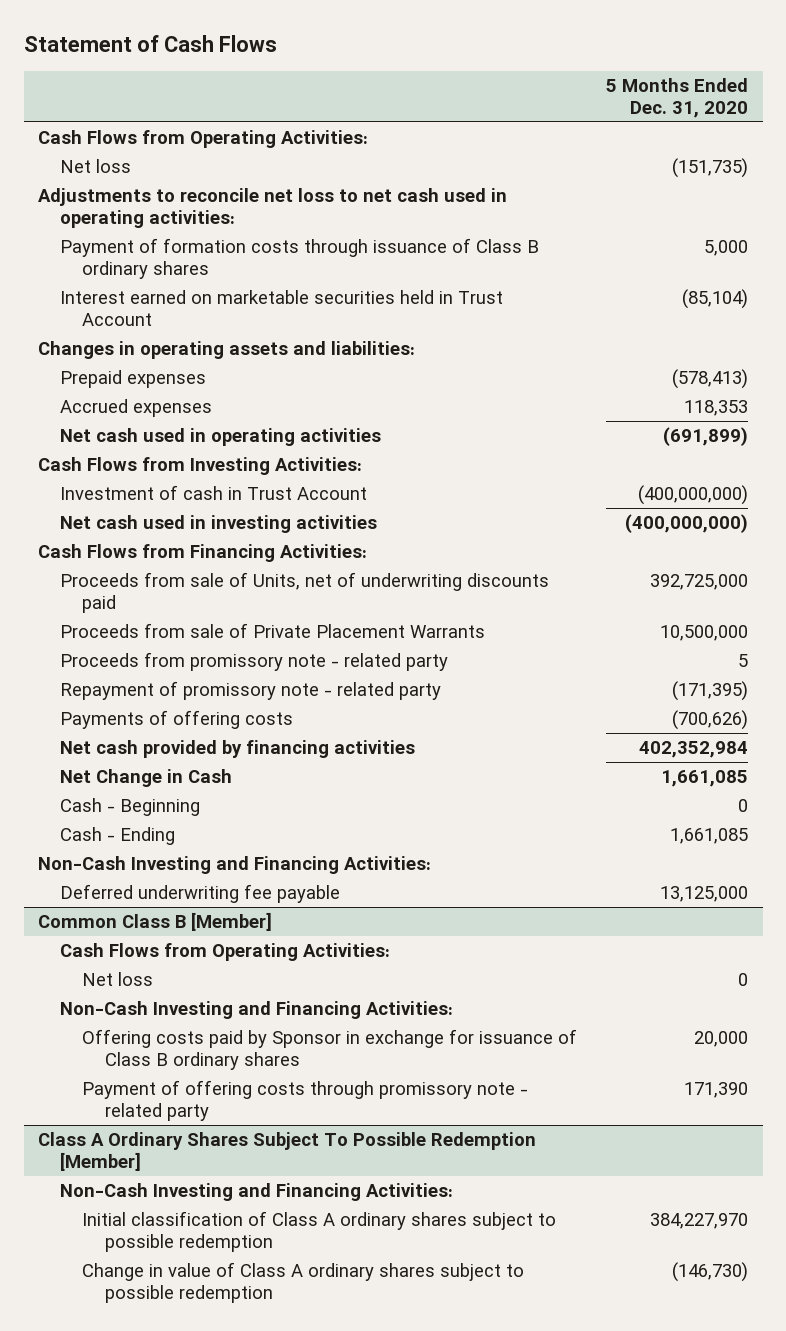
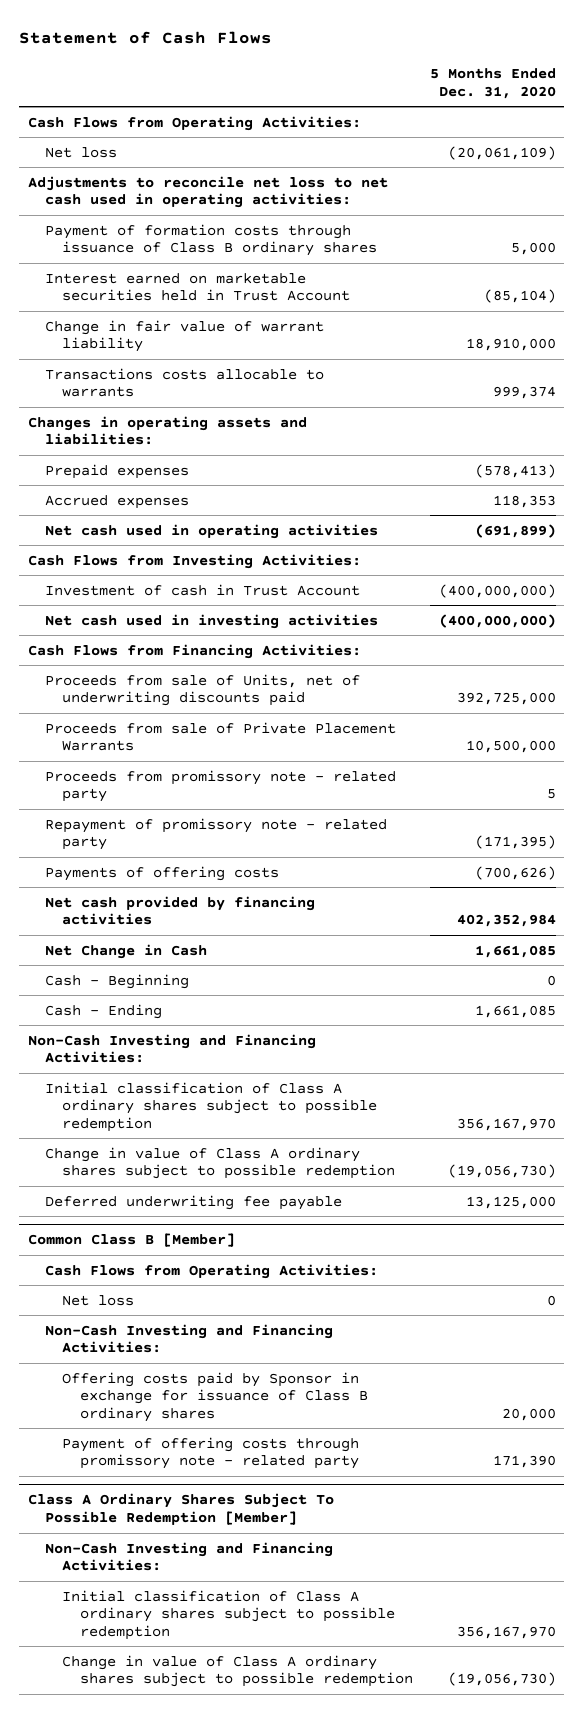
[672,158,749,179] (151,735) -> [447,145,556,160] (20,061,109)
none -> [45,319,325,353] Change in fair value of warrant liability
none -> [45,367,325,398] Transactions costs allocable to warrants
none -> [45,1081,378,1132] Initial classification of Class A ordinary shares subject to possible redemption
none -> [45,1146,396,1180] Change in value of Class A ordinary shares subject to possible redemption
[650,1213,749,1230] 384,227,970 -> [456,1625,556,1639] 356,167,970
[672,1262,749,1283] (146,730) -> [447,1672,556,1687] (19,056,730)

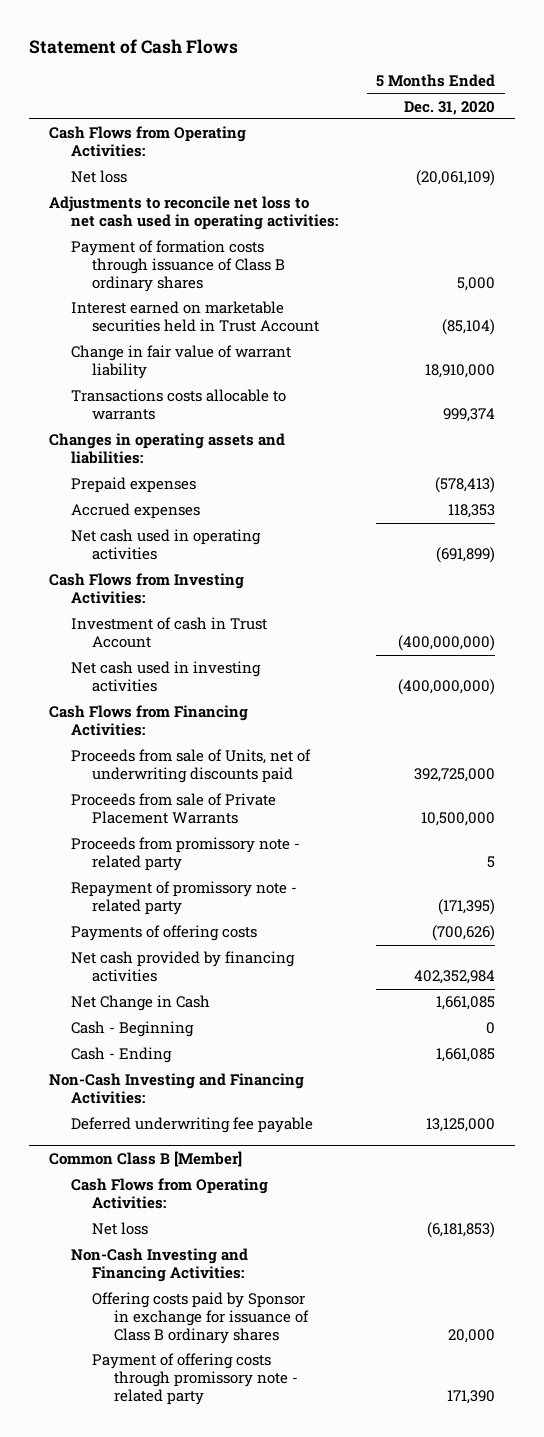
[45,1081,378,1132] Initial classification of Class A ordinary shares subject to possible redemption -> none
[45,1146,396,1180] Change in value of Class A ordinary shares subject to possible redemption -> none
[546,1294,556,1306] 0 -> [427,1222,496,1239] (6,181,853)
[28,1493,335,1526] Class A Ordinary Shares Subject To Possible Redemption [Member] -> none
[45,1541,334,1572] Non-Cash Investing and Financing Activities: -> none
[62,1589,395,1640] Initial classification of Class A ordinary shares subject to possible redemption -> none
[62,1654,413,1688] Change in value of Class A ordinary shares subject to possible redemption -> none

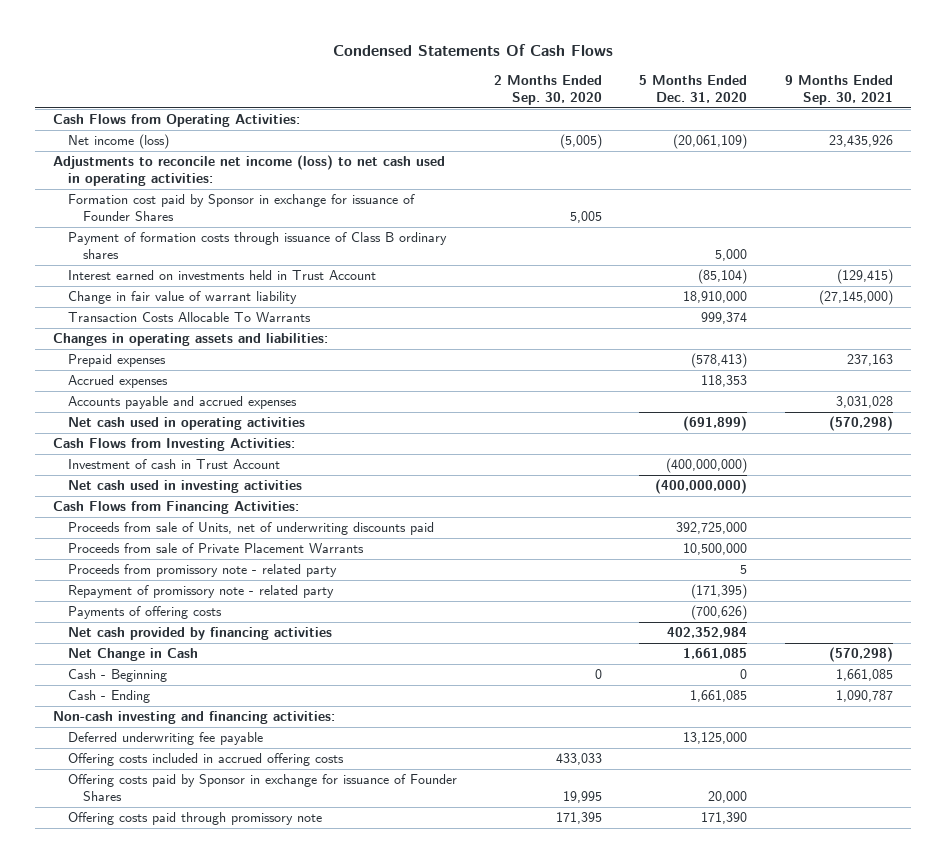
[29,38,239,54] Statement of Cash Flows -> [332,44,613,57] Condensed Statements Of Cash Flows
none -> [494,75,603,105] 2 Months Ended Sep. 30, 2020
none -> [784,75,893,105] 9 Months Ended Sep. 30, 2021
[70,170,127,184] Net loss -> [68,134,170,150] Net income (loss)
[48,196,338,231] Adjustments to reconcile net loss to net cash used in operating activities: -> [53,155,446,186] Adjustments to reconcile net income (loss) to net cash used in operating activities:
none -> [68,194,416,221] Formation cost paid by Sponsor in exchange for issuance of Founder Shares
[70,301,320,333] Interest earned on marketable securities held in Trust Account -> [68,270,377,281] Interest earned on investments held in Trust Account
[70,389,286,421] Transactions costs allocable to warrants -> [68,312,312,323] Transaction Costs Allocable To Warrants
none -> [68,396,298,410] Accounts payable and accrued expenses
[48,1073,304,1105] Non-Cash Investing and Financing Activities: -> [53,711,336,725] Non-cash investing and financing activities:
[48,1151,242,1168] Common Class B [Member] -> none
[70,1178,268,1210] Cash Flows from Operating Activities: -> none
[92,1222,149,1236] Net loss -> none
[70,1248,248,1283] Non-Cash Investing and Financing Activities: -> none
none -> [68,753,345,767] Offering costs included in accrued offering costs
[92,1292,310,1345] Offering costs paid by Sponsor in exchange for issuance of Class B ordinary shares -> [68,774,458,801] Offering costs paid by Sponsor in exchange for issuance of Founder Shares
[92,1353,299,1406] Payment of offering costs through promissory note - related party -> [68,812,323,826] Offering costs paid through promissory note

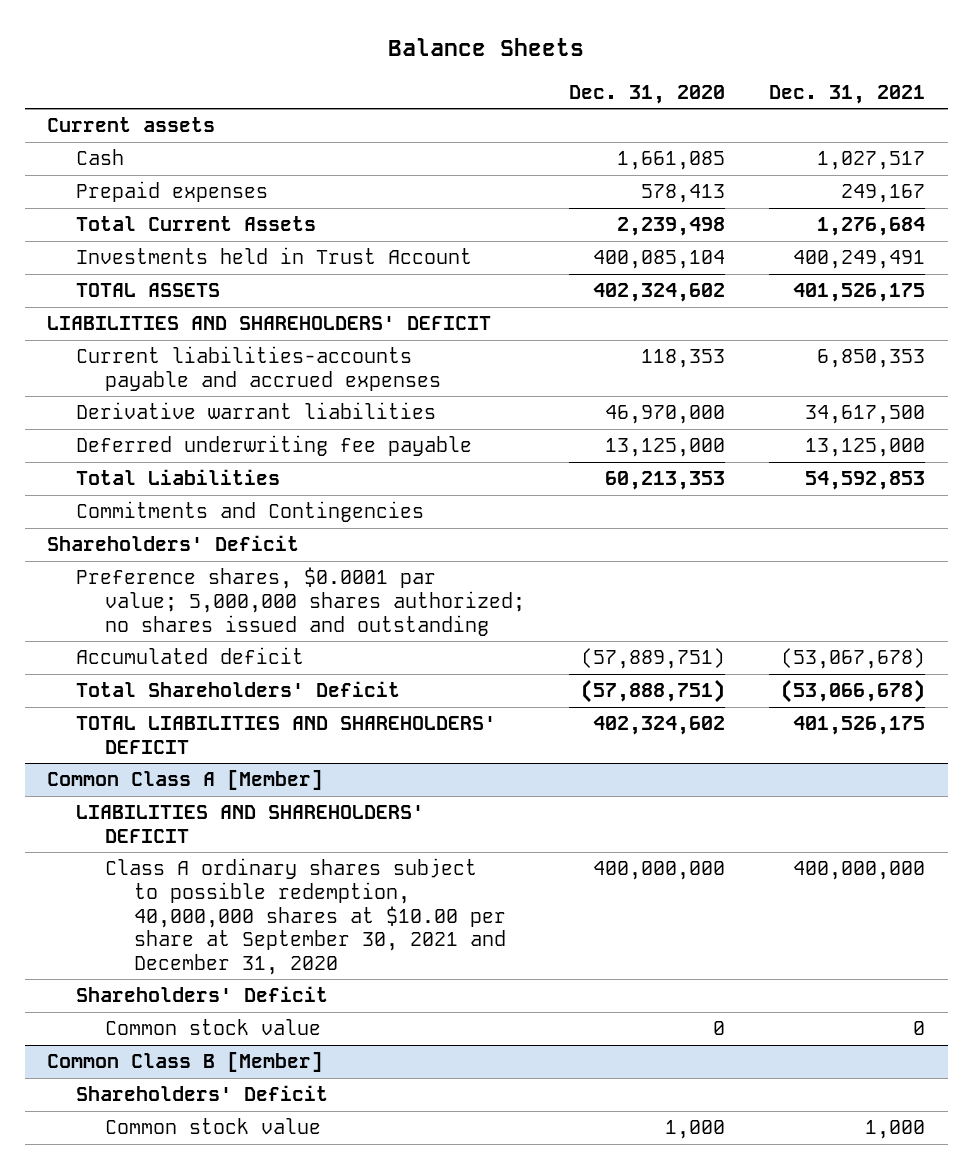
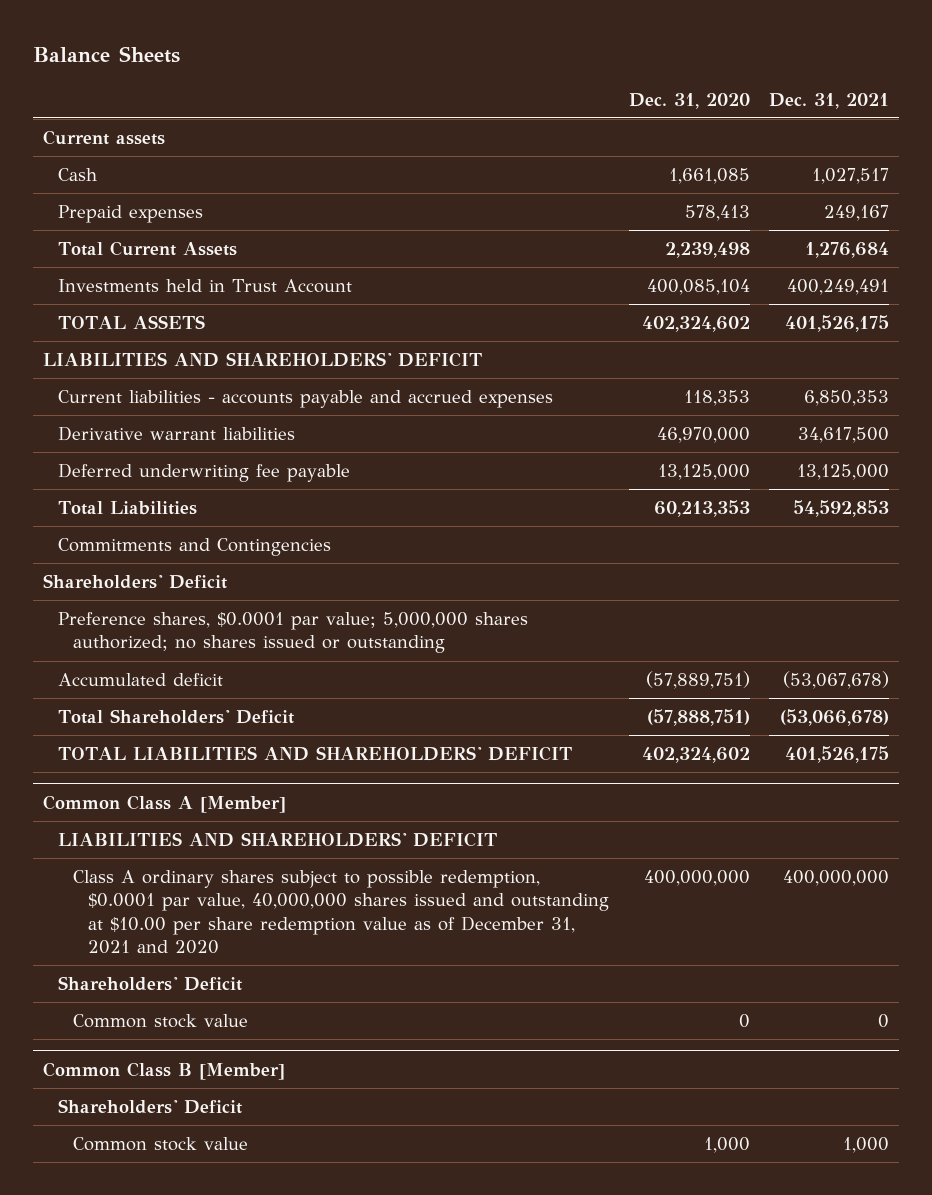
[75,346,441,391] Current liabilities-accounts payable and accrued expenses -> [57,390,553,409] Current liabilities - accounts payable and accrued expenses
[75,567,525,636] Preference shares, $0.0001 par value; 5,000,000 shares authorized; no shares issued and outstanding -> [57,612,528,654] Preference shares, $0.0001 par value; 5,000,000 shares authorized; no shares issued or outstanding
[104,858,506,975] Class A ordinary shares subject to possible redemption, 40,000,000 shares at $10.00 per share at September 30, 2021 and December 31, 2020 -> [73,870,610,955] Class A ordinary shares subject to possible redemption, $0.0001 par value, 40,000,000 shares issued and outstanding at $10.00 per share redemption value as of December 31, 2021 and 2020

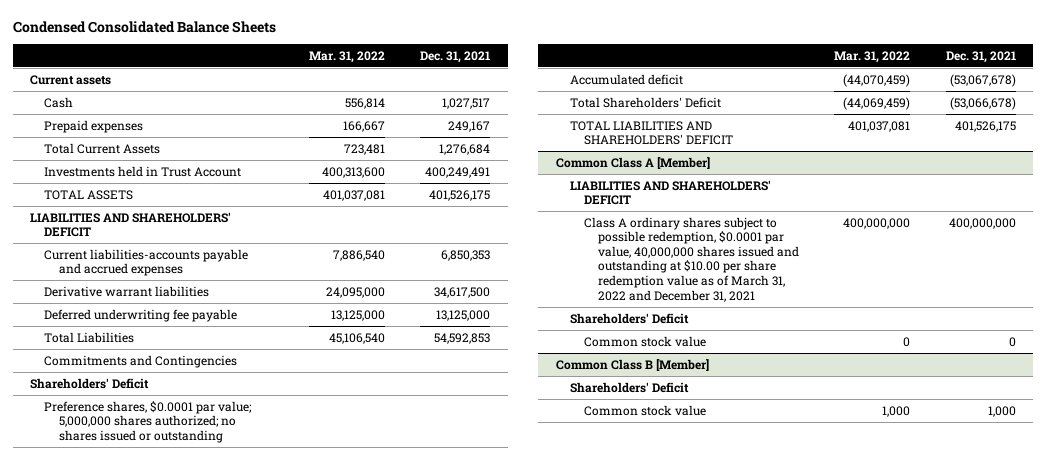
[33,46,181,64] Balance Sheets -> [12,20,276,33] Condensed Consolidated Balance Sheets
[628,92,750,109] Dec. 31, 2020 -> none
none -> [308,50,385,63] Mar. 31, 2022
[57,390,553,409] Current liabilities - accounts payable and accrued expenses -> [44,248,249,277] Current liabilities-accounts payable and accrued expenses
[73,870,610,955] Class A ordinary shares subject to possible redemption, $0.0001 par value, 40,000,000 shares issued and outstanding at $10.00 per share redemption value as of December 31, 2021 and 2020 -> [584,216,800,302] Class A ordinary shares subject to possible redemption, $0.0001 par value, 40,000,000 shares issued and outstanding at $10.00 per share redemption value as of March 31, 2022 and December 31, 2021

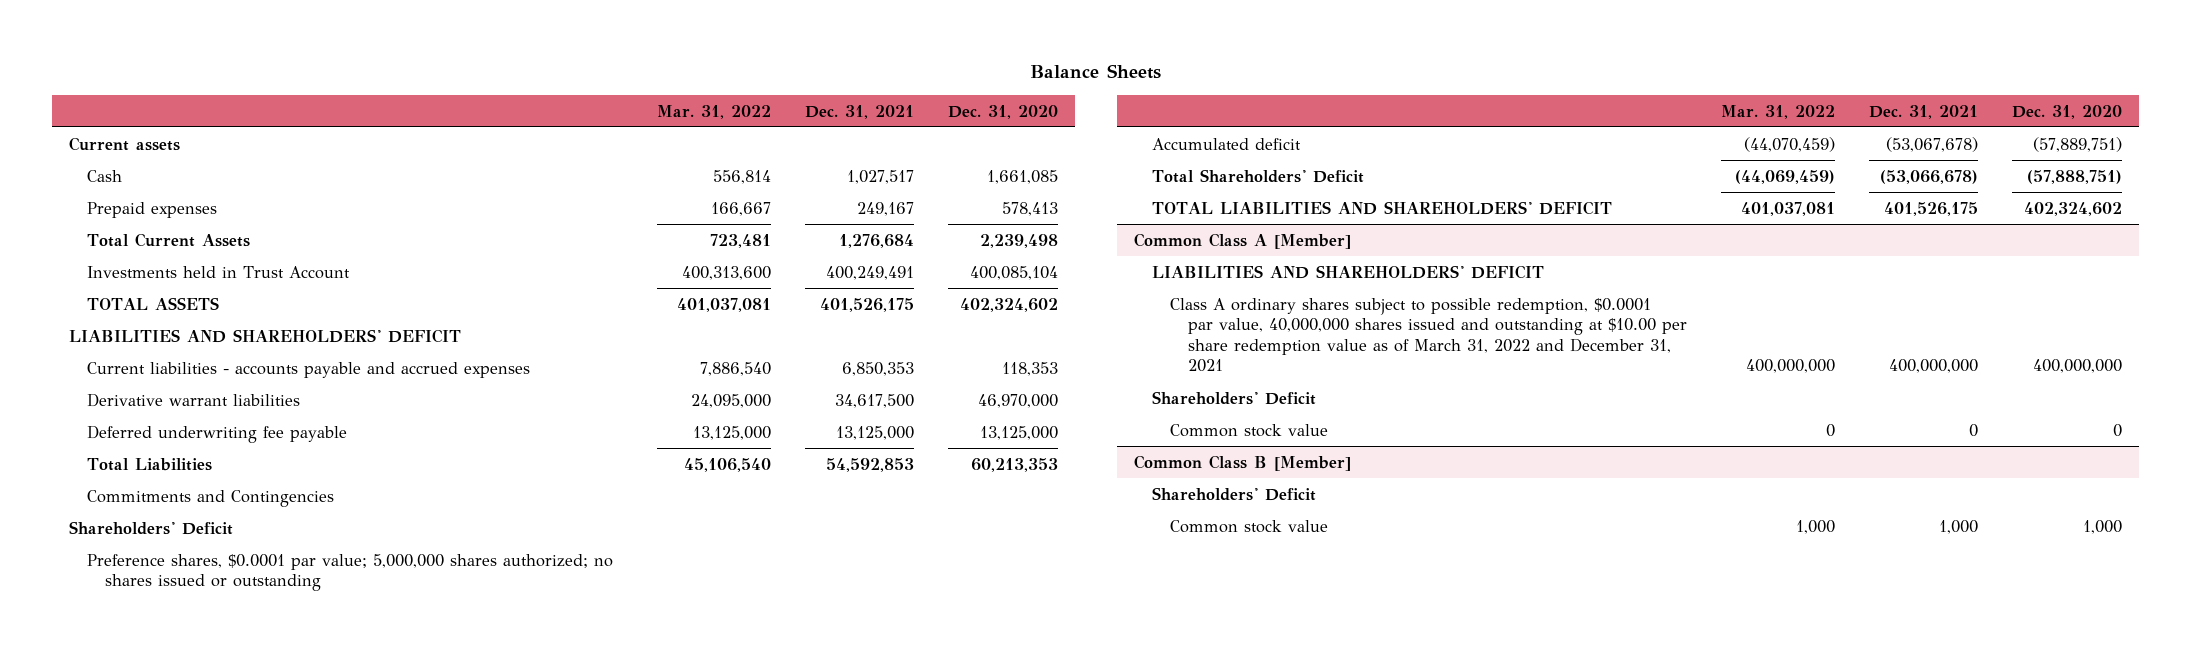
[12,20,276,33] Condensed Consolidated Balance Sheets -> [1029,64,1161,80] Balance Sheets
none -> [947,104,1058,119] Dec. 31, 2020
[44,248,249,277] Current liabilities-accounts payable and accrued expenses -> [87,361,531,378] Current liabilities - accounts payable and accrued expenses

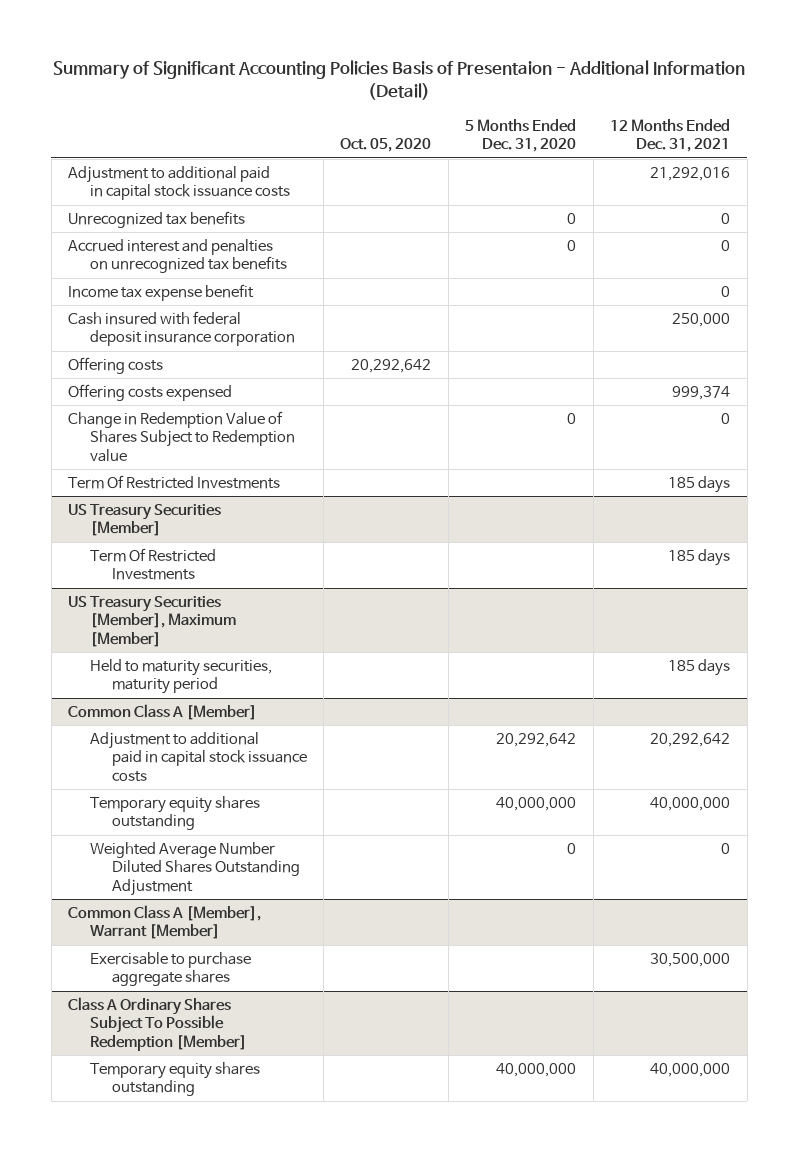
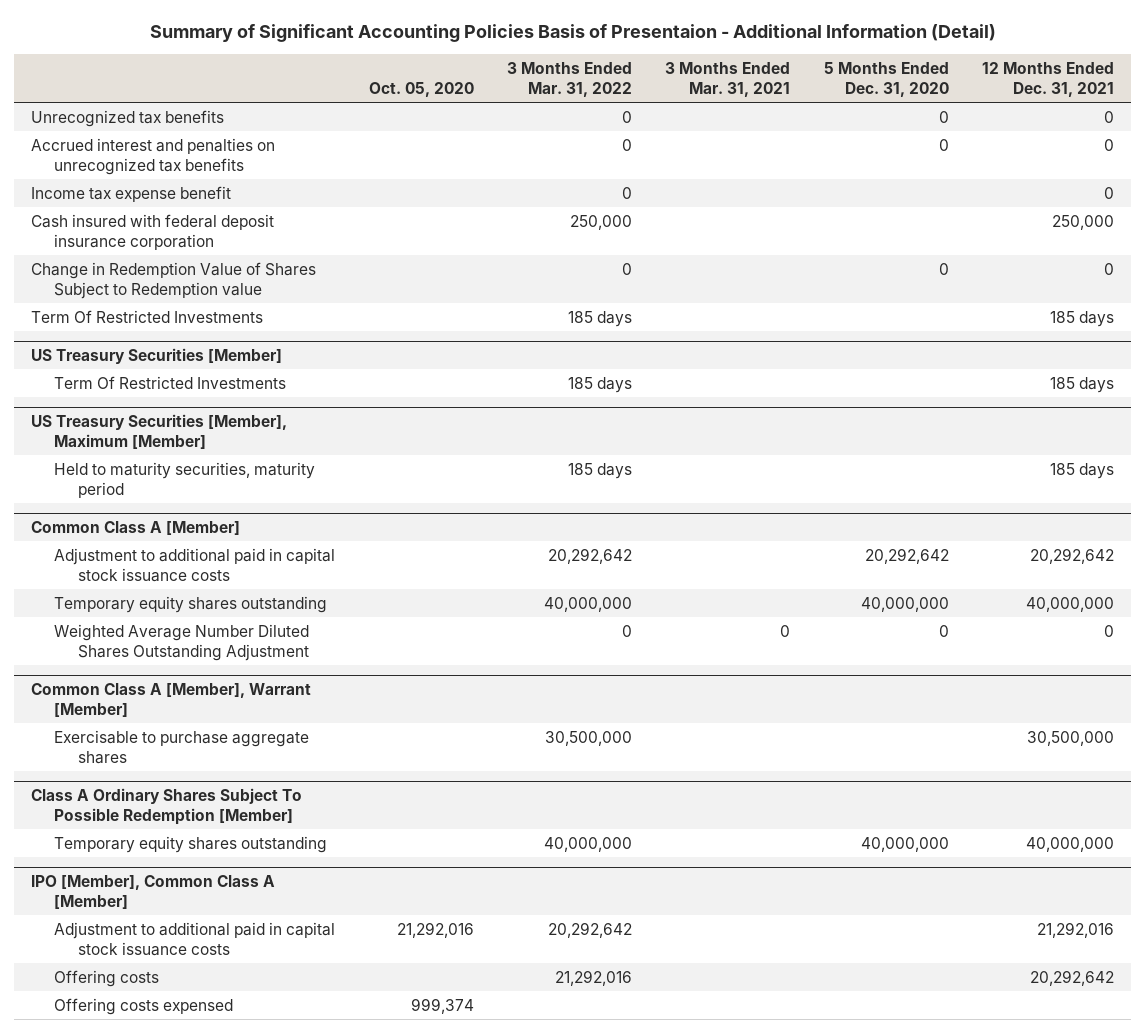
none -> [507,61,633,97] 3 Months Ended Mar. 31, 2022
none -> [665,61,791,97] 3 Months Ended Mar. 31, 2021
[68,165,290,201] Adjustment to additional paid in capital stock issuance costs -> none
[68,356,164,374] Offering costs -> none
[68,383,233,401] Offering costs expensed -> none
none -> [30,874,275,910] IPO [Member], Common Class A [Member]
none -> [54,921,336,956] Adjustment to additional paid in capital stock issuance costs
none -> [54,969,160,987] Offering costs
none -> [54,997,234,1015] Offering costs expensed

